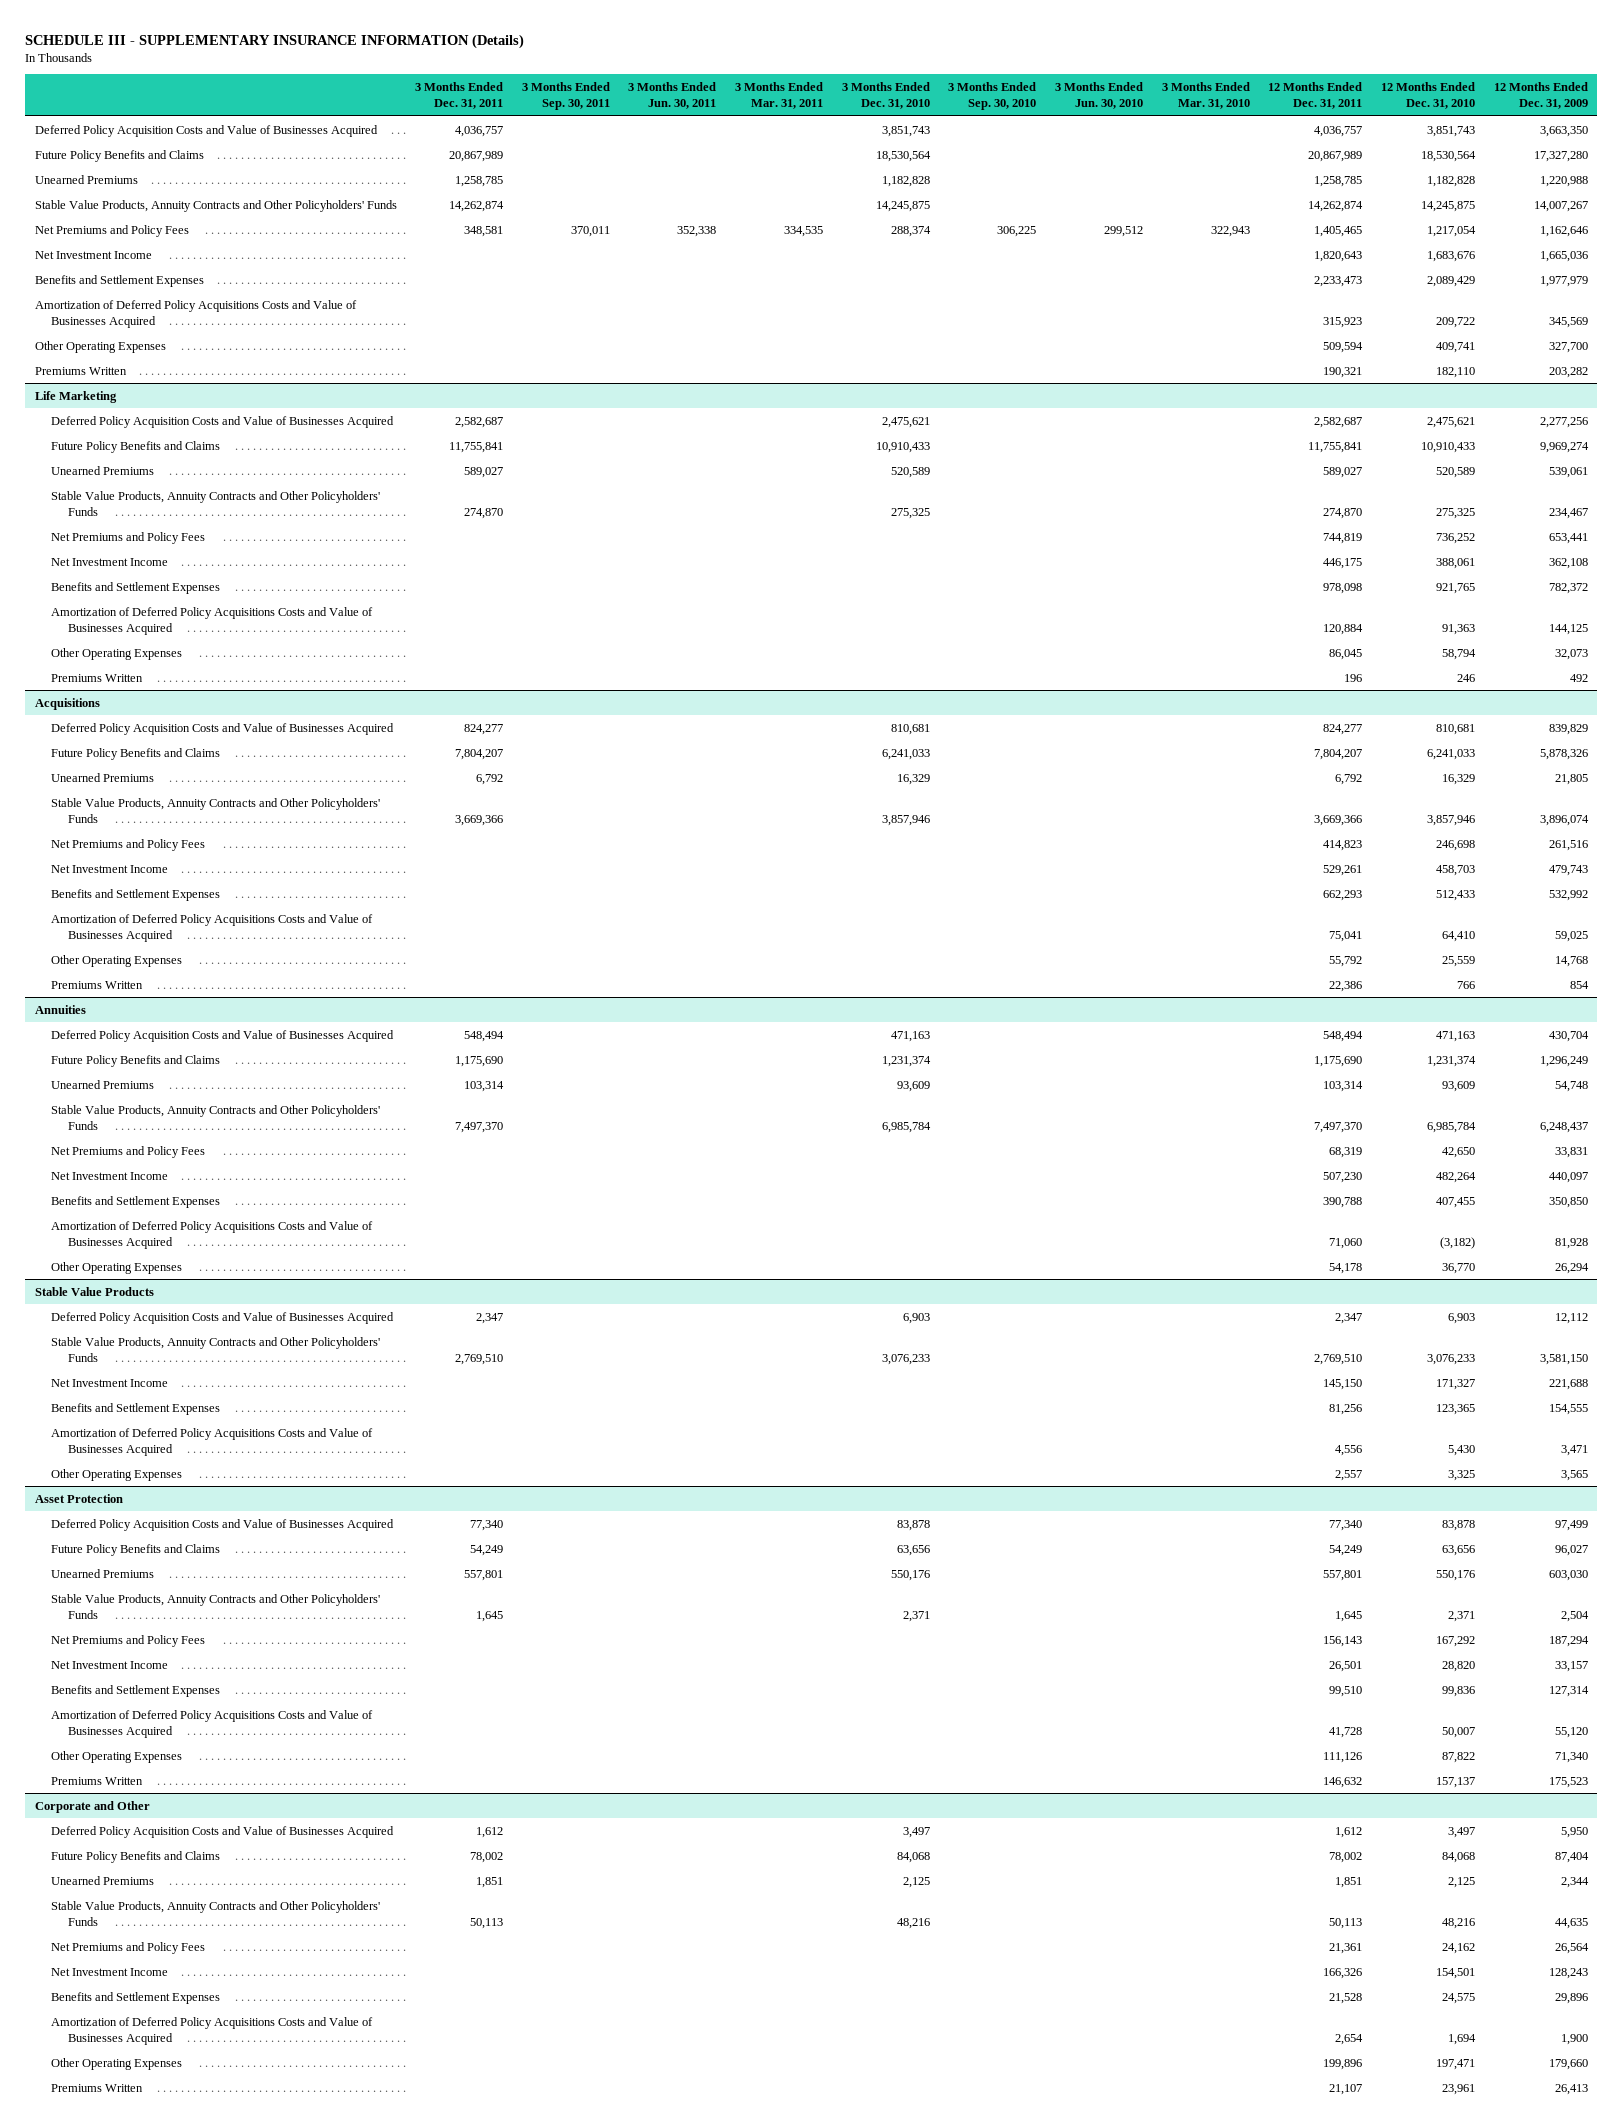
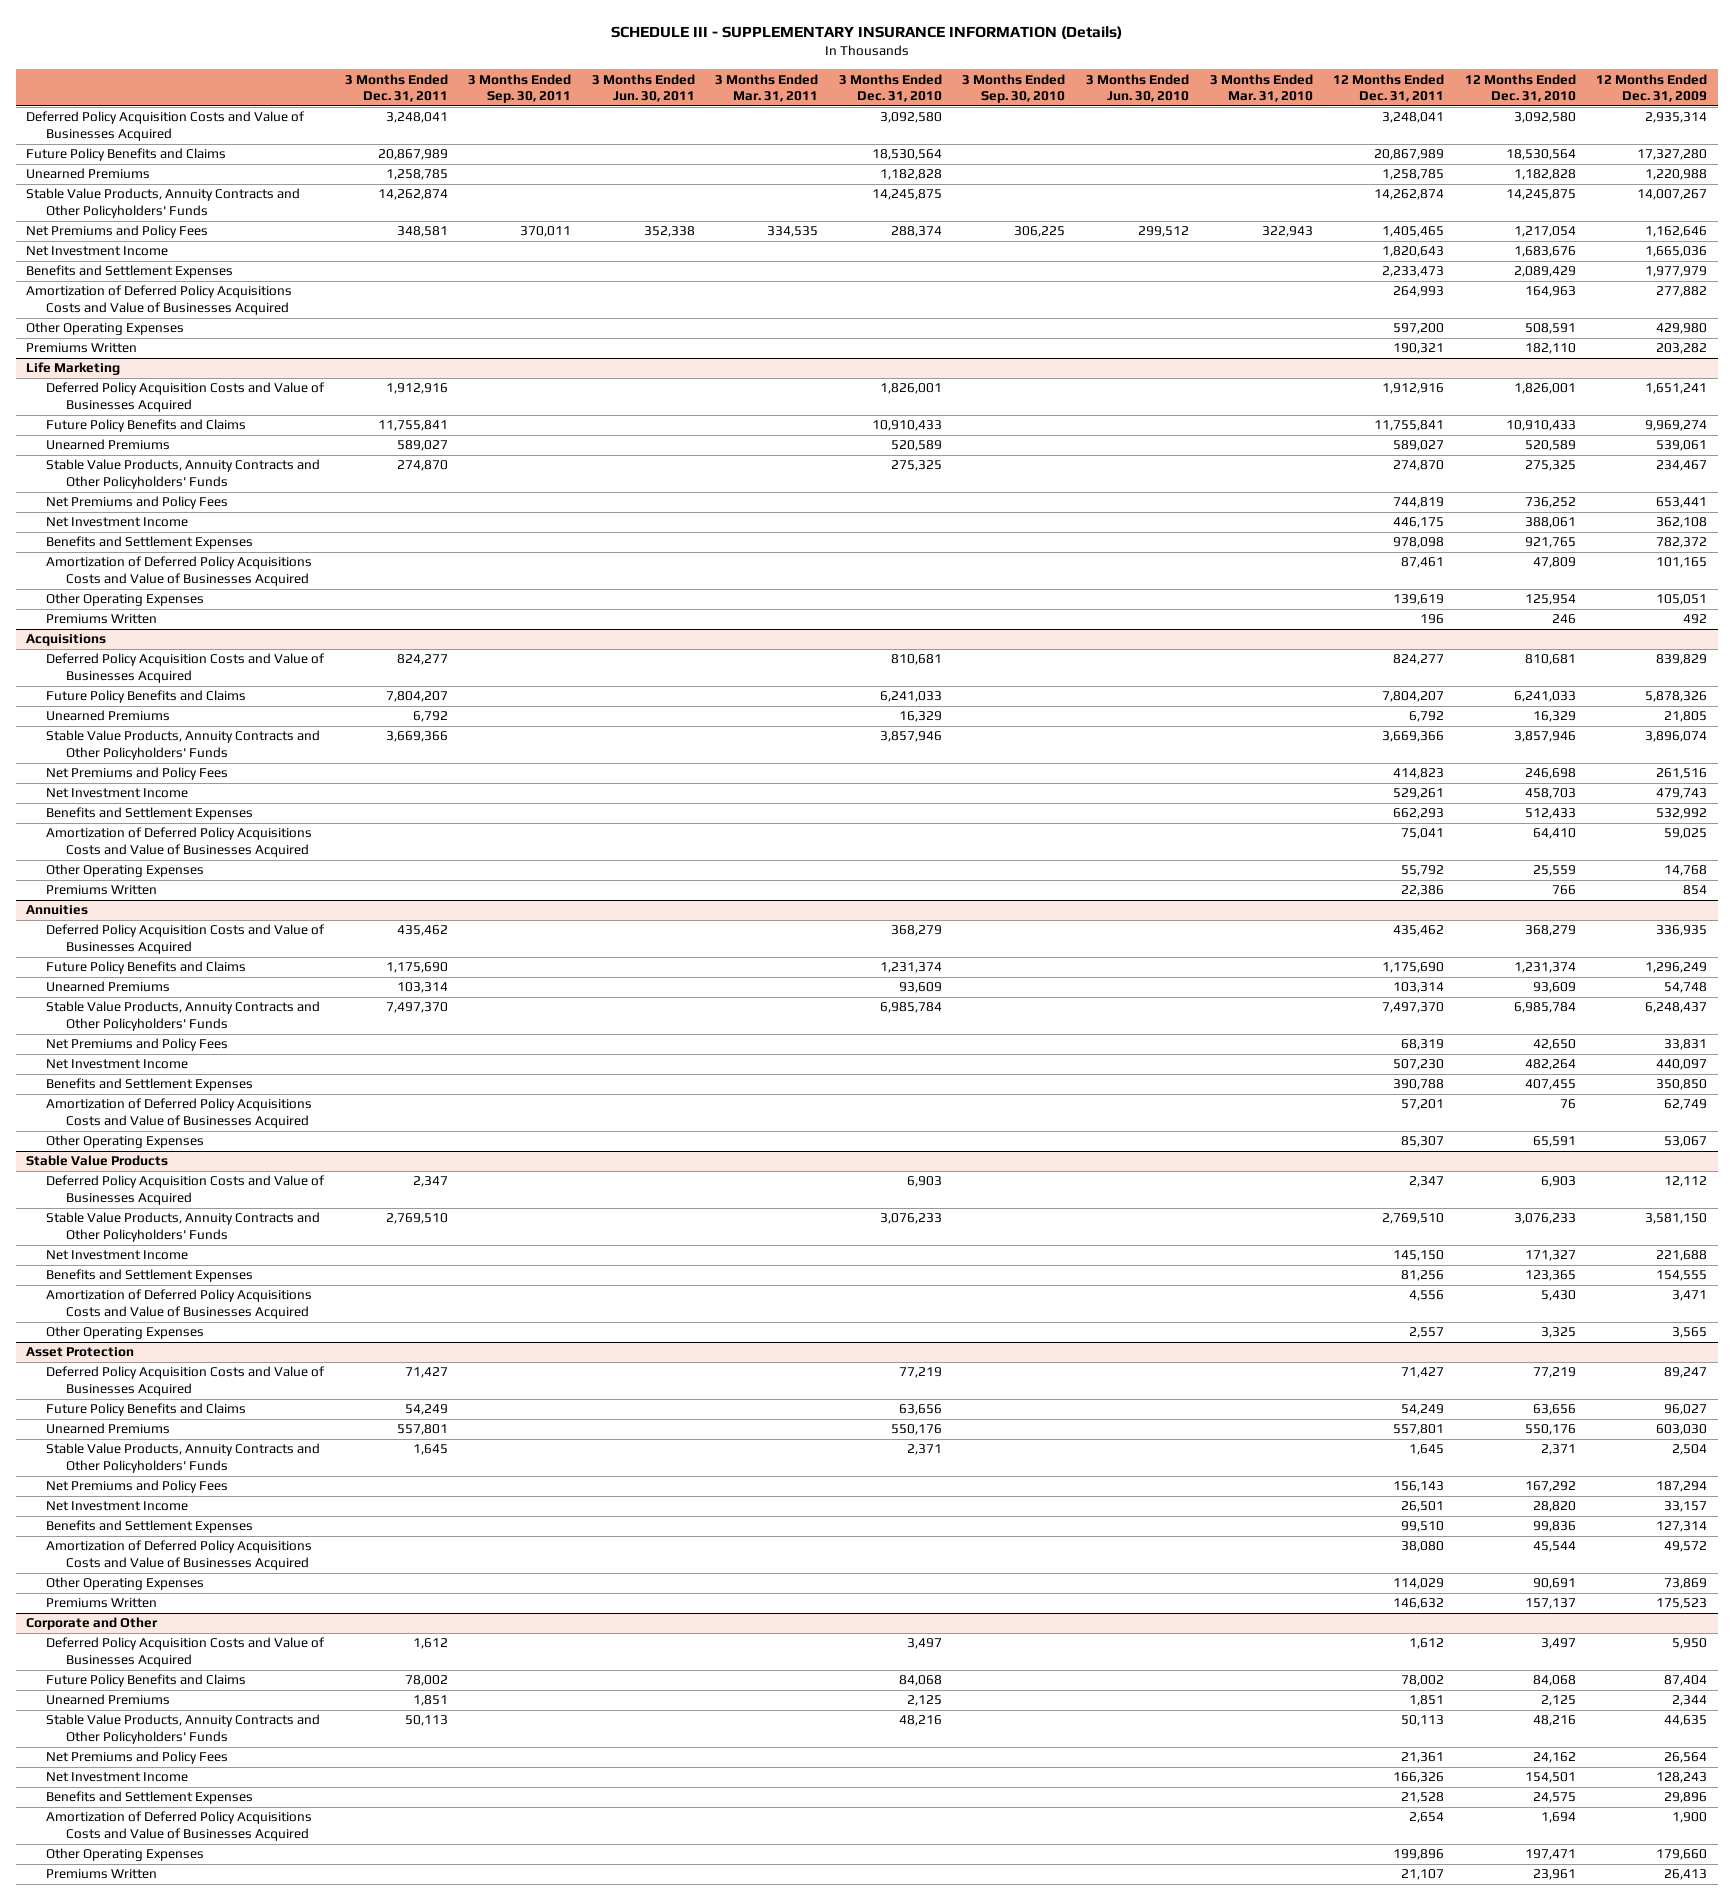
[455,125,504,137] 4,036,757 -> [385,112,448,124] 3,248,041
[881,125,930,137] 3,851,743 -> [879,112,942,124] 3,092,580
[1314,125,1363,137] 4,036,757 -> [1382,112,1445,124] 3,248,041
[1426,125,1475,137] 3,851,743 -> [1513,112,1576,124] 3,092,580
[1539,125,1588,137] 3,663,350 -> [1645,112,1708,124] 2,935,314
[1323,316,1363,328] 315,923 -> [1393,286,1445,298] 264,993
[1435,316,1475,328] 209,722 -> [1524,286,1576,298] 164,963
[1548,316,1588,328] 345,569 -> [1656,286,1708,298] 277,882
[1323,341,1364,353] 509,594 -> [1393,323,1445,335] 597,200
[1435,341,1475,353] 409,741 -> [1524,323,1576,335] 508,591
[1548,341,1588,353] 327,700 -> [1656,323,1708,335] 429,980
[455,416,504,428] 2,582,687 -> [385,383,448,395] 1,912,916
[881,416,930,428] 2,475,621 -> [879,383,942,395] 1,826,001
[1314,416,1363,428] 2,582,687 -> [1382,383,1445,395] 1,912,916
[1426,416,1475,428] 2,475,621 -> [1513,383,1576,395] 1,826,001
[1539,416,1588,428] 2,277,256 -> [1645,383,1708,395] 1,651,241
[1323,623,1364,635] 120,884 -> [1401,557,1445,569] 87,461
[1441,623,1475,635] 91,363 -> [1532,557,1576,569] 47,809
[1548,623,1588,635] 144,125 -> [1656,557,1708,569] 101,165
[1329,648,1363,660] 86,045 -> [1393,594,1445,606] 139,619
[1441,648,1476,660] 58,794 -> [1524,594,1576,606] 125,954
[1554,648,1588,660] 32,073 -> [1656,594,1708,606] 105,051
[464,1030,505,1042] 548,494 -> [396,925,448,937] 435,462
[890,1030,930,1042] 471,163 -> [890,925,942,937] 368,279
[1323,1030,1364,1042] 548,494 -> [1393,925,1445,937] 435,462
[1435,1030,1475,1042] 471,163 -> [1524,925,1576,937] 368,279
[1548,1030,1589,1042] 430,704 -> [1656,925,1708,937] 336,935
[1329,1237,1363,1249] 71,060 -> [1401,1099,1445,1111] 57,201
[1439,1236,1475,1249] (3,182) -> [1559,1099,1576,1110] 76
[1554,1237,1588,1249] 81,928 -> [1664,1099,1708,1111] 62,749
[1329,1262,1363,1274] 54,178 -> [1401,1136,1445,1148] 85,307
[1441,1262,1475,1274] 36,770 -> [1532,1136,1576,1148] 65,591
[1554,1262,1589,1274] 26,294 -> [1664,1136,1708,1148] 53,067
[470,1519,504,1531] 77,340 -> [404,1367,448,1379] 71,427
[896,1519,930,1531] 83,878 -> [898,1367,942,1379] 77,219
[1329,1519,1363,1531] 77,340 -> [1401,1367,1445,1379] 71,427
[1441,1519,1475,1531] 83,878 -> [1532,1367,1576,1379] 77,219
[1554,1519,1588,1531] 97,499 -> [1664,1367,1708,1379] 89,247
[1329,1726,1363,1738] 41,728 -> [1401,1541,1445,1553] 38,080
[1441,1726,1475,1738] 50,007 -> [1532,1541,1576,1553] 45,544
[1554,1726,1588,1738] 55,120 -> [1664,1541,1708,1553] 49,572
[1323,1751,1363,1763] 111,126 -> [1393,1578,1445,1590] 114,029
[1441,1751,1475,1763] 87,822 -> [1532,1578,1576,1590] 90,691
[1554,1751,1588,1763] 71,340 -> [1664,1578,1708,1590] 73,869

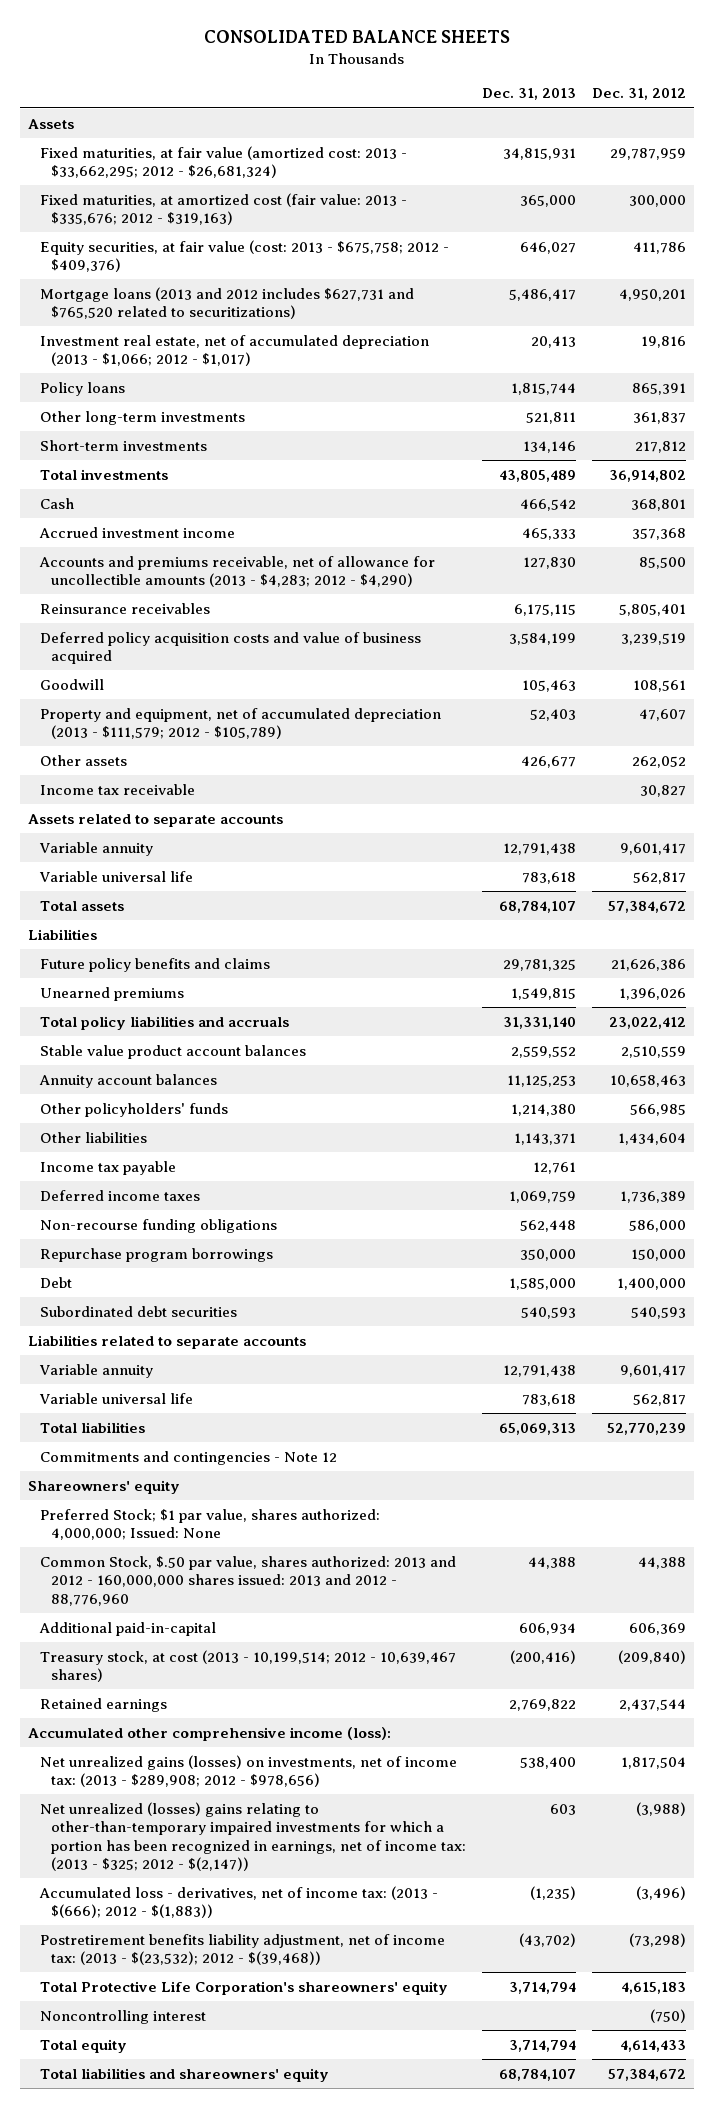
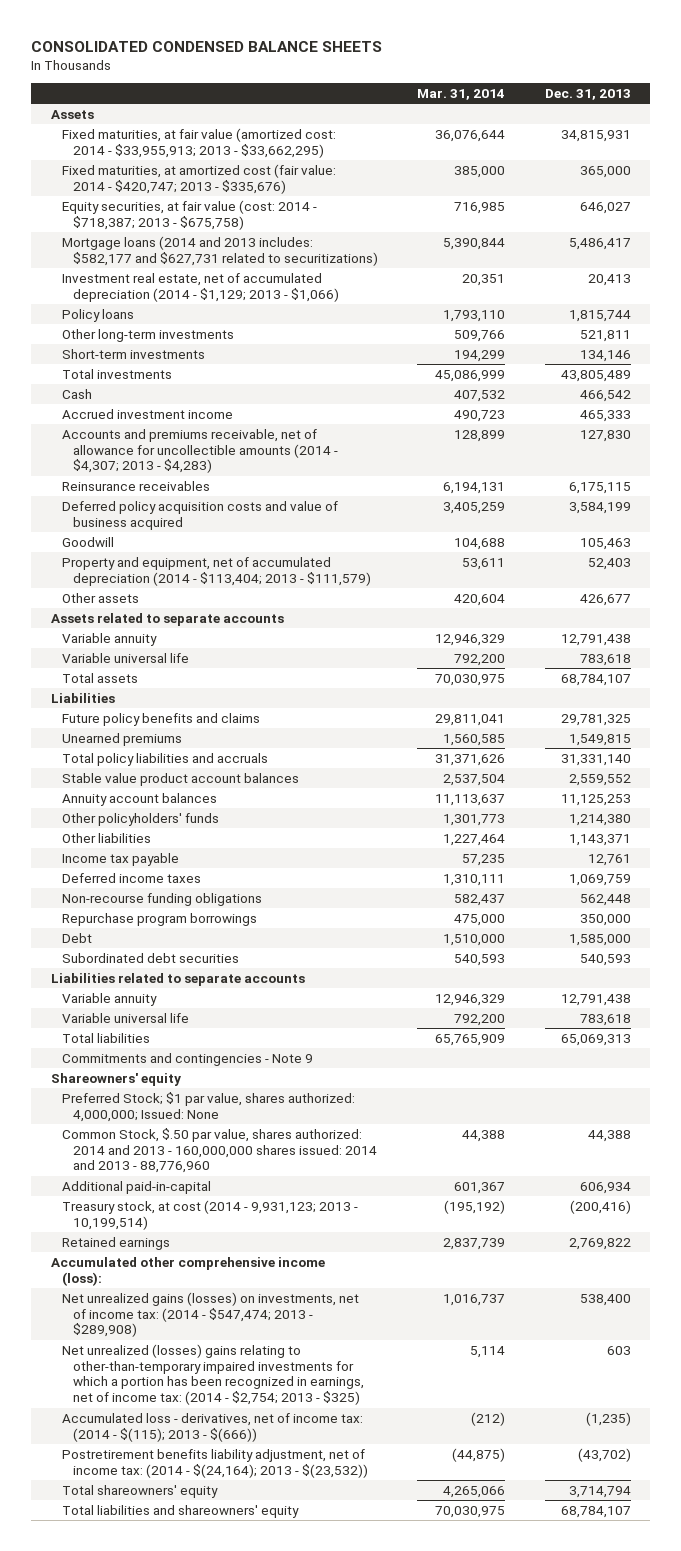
[203,30,510,44] CONSOLIDATED BALANCE SHEETS -> [30,40,382,52] CONSOLIDATED CONDENSED BALANCE SHEETS
[591,88,686,101] Dec. 31, 2012 -> none
none -> [417,89,506,101] Mar. 31, 2014
[39,145,407,179] Fixed maturities, at fair value (amortized cost: 2013 - $33,662,295; 2012 - $26,681,324) -> [61,127,336,158] Fixed maturities, at fair value (amortized cost: 2014 - $33,955,913; 2013 - $33,662,295)
[39,192,407,226] Fixed maturities, at amortized cost (fair value: 2013 - $335,676; 2012 - $319,163) -> [61,163,336,194] Fixed maturities, at amortized cost (fair value: 2014 - $420,747; 2013 - $335,676)
[39,239,449,273] Equity securities, at fair value (cost: 2013 - $675,758; 2012 - $409,376) -> [61,199,317,230] Equity securities, at fair value (cost: 2014 - $718,387; 2013 - $675,758)
[39,286,414,320] Mortgage loans (2013 and 2012 includes $627,731 and $765,520 related to securitizations) -> [61,235,378,266] Mortgage loans (2014 and 2013 includes: $582,177 and $627,731 related to securitizations)
[39,334,429,367] Investment real estate, net of accumulated depreciation (2013 - $1,066; 2012 - $1,017) -> [61,272,339,302] Investment real estate, net of accumulated depreciation (2014 - $1,129; 2013 - $1,066)
[38,555,435,588] Accounts and premiums receivable, net of allowance for uncollectible amounts (2013 - $4,283; 2012 - $4,290) -> [61,428,338,474] Accounts and premiums receivable, net of allowance for uncollectible amounts (2014 - $4,307; 2013 - $4,283)
[39,707,441,740] Property and equipment, net of accumulated depreciation (2013 - $111,579; 2012 - $105,789) -> [61,556,371,586] Property and equipment, net of accumulated depreciation (2014 - $113,404; 2013 - $111,579)
[39,783,195,795] Income tax receivable -> none
[39,1450,337,1465] Commitments and contingencies - Note 12 -> [61,1052,313,1066] Commitments and contingencies - Note 9
[39,1555,456,1606] Common Stock, $.50 par value, shares authorized: 2013 and 2012 - 160,000,000 shares issued: 2013 and 2012 - 88,776,960 -> [61,1127,377,1174] Common Stock, $.50 par value, shares authorized: 2014 and 2013 - 160,000,000 shares issued: 2014 and 2013 - 88,776,960
[39,1649,456,1683] Treasury stock, at cost (2013 - 10,199,514; 2012 - 10,639,467 shares) -> [61,1199,358,1230] Treasury stock, at cost (2014 - 9,931,123; 2013 - 10,199,514)
[39,2009,206,2024] Noncontrolling interest -> none
[39,2038,127,2053] Total equity -> none
[39,1754,457,1788] Net unrealized gains (losses) on investments, net of income tax: (2013 - $289,908; 2012 - $978,656) -> [61,1291,359,1338] Net unrealized gains (losses) on investments, net of income tax: (2014 - $547,474; 2013 - $289,908)
[39,1801,467,1872] Net unrealized (losses) gains relating to other-than-temporary impaired investments for which a portion has been recognized in earnings, net of income tax: (2013 - $325; 2012 - $(2,147)) -> [61,1343,364,1406] Net unrealized (losses) gains relating to other-than-temporary impaired investments for which a portion has been recognized in earnings, net of income tax: (2014 - $2,754; 2013 - $325)
[38,1885,438,1919] Accumulated loss - derivatives, net of income tax: (2013 - $(666); 2012 - $(1,883)) -> [61,1412,363,1442] Accumulated loss - derivatives, net of income tax: (2014 - $(115); 2013 - $(666))
[39,1933,445,1966] Postretirement benefits liability adjustment, net of income tax: (2013 - $(23,532); 2012 - $(39,468)) -> [61,1448,368,1478] Postretirement benefits liability adjustment, net of income tax: (2014 - $(24,164); 2013 - $(23,532))
[39,1980,448,1995] Total Protective Life Corporation's shareowners' equity -> [61,1484,218,1498] Total shareowners' equity

